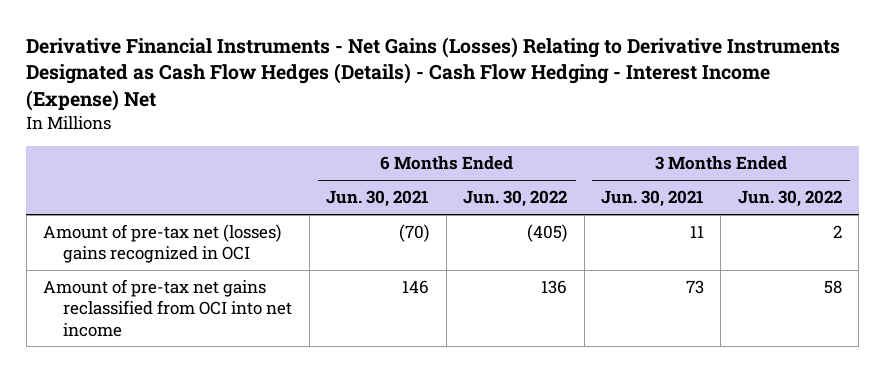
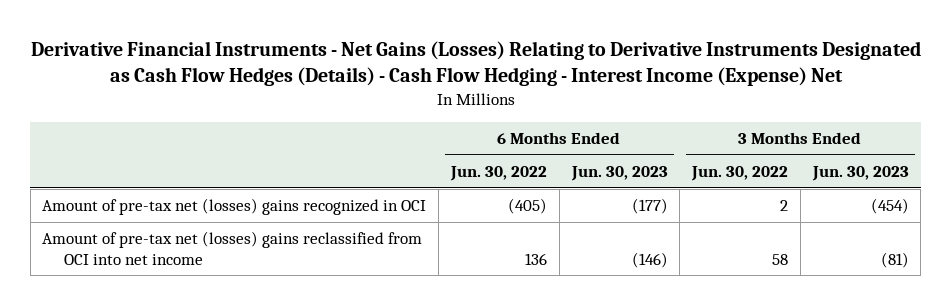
[326,190,430,208] Jun. 30, 2021 -> none
[600,190,704,208] Jun. 30, 2021 -> none
none -> [570,166,668,182] Jun. 30, 2023
none -> [811,166,909,182] Jun. 30, 2023
[43,279,293,337] Amount of pre-tax net gains reclassified from OCI into net income -> [42,231,423,265] Amount of pre-tax net (losses) gains reclassified from OCI into net income

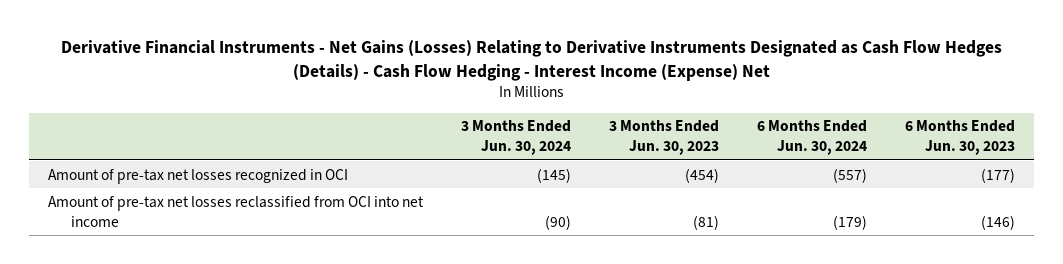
[450,166,548,182] Jun. 30, 2022 -> none
[691,166,789,182] Jun. 30, 2022 -> none
none -> [461,120,572,156] 3 Months Ended Jun. 30, 2024
none -> [756,120,867,156] 6 Months Ended Jun. 30, 2024
[42,198,427,216] Amount of pre-tax net (losses) gains recognized in OCI -> [48,168,349,184] Amount of pre-tax net losses recognized in OCI
[42,231,423,265] Amount of pre-tax net (losses) gains reclassified from OCI into net income -> [48,195,425,227] Amount of pre-tax net losses reclassified from OCI into net income

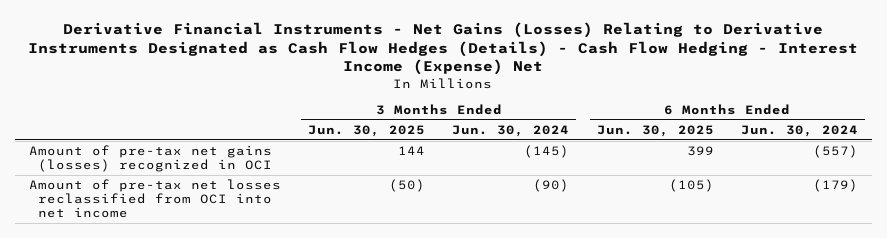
[609,120,720,156] 3 Months Ended Jun. 30, 2023 -> none
[904,120,1015,156] 6 Months Ended Jun. 30, 2023 -> none
none -> [307,124,425,137] Jun. 30, 2025
none -> [596,124,714,137] Jun. 30, 2025
[48,168,349,184] Amount of pre-tax net losses recognized in OCI -> [28,145,273,173] Amount of pre-tax net gains (losses) recognized in OCI

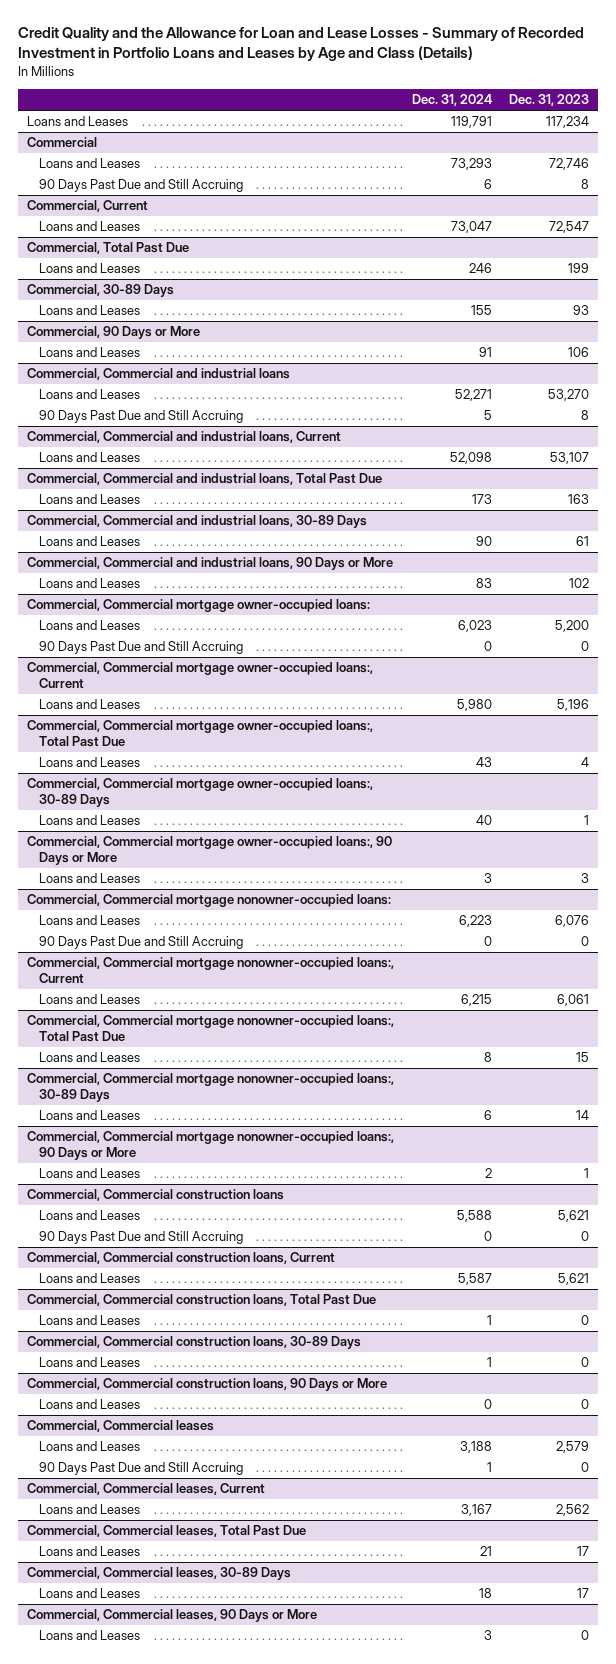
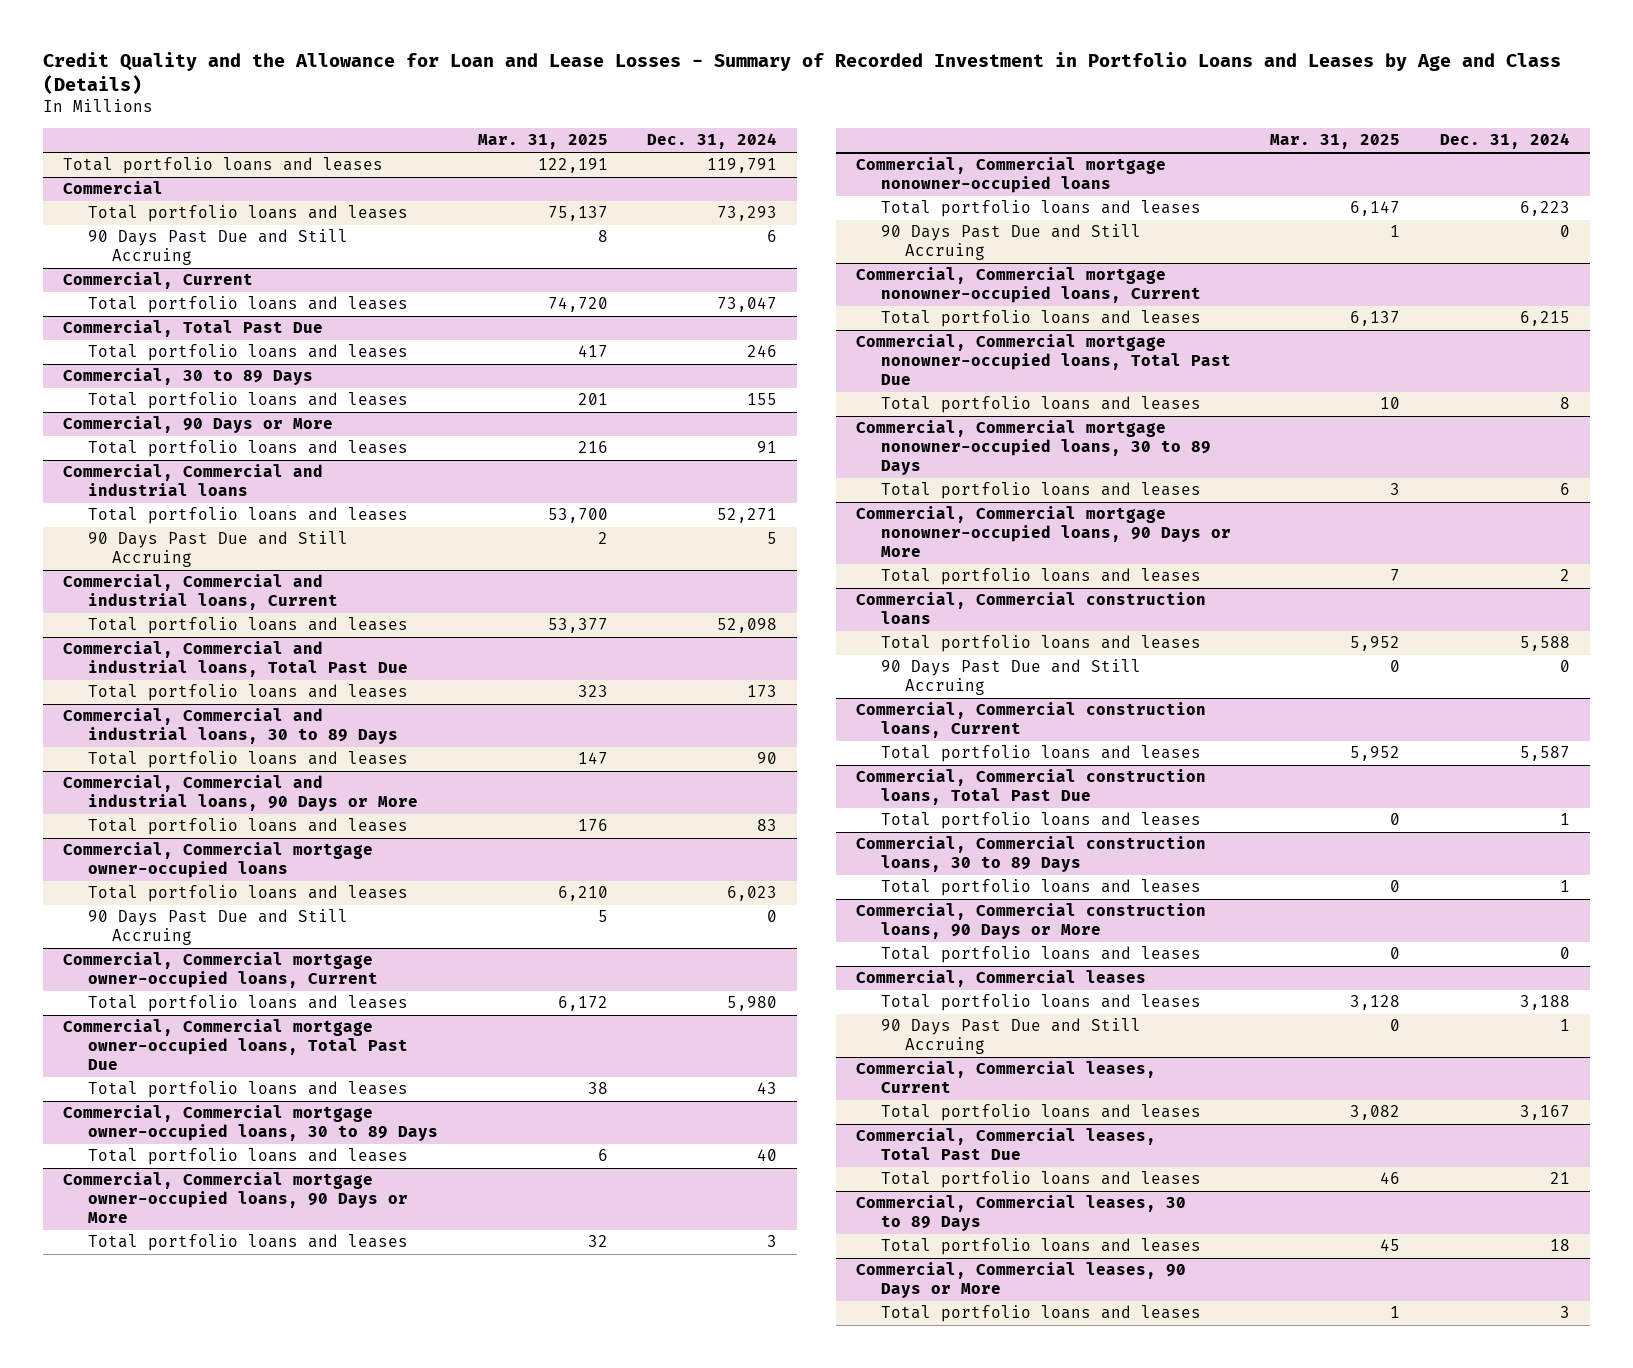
[509,94,590,107] Dec. 31, 2023 -> none
none -> [477,134,608,150] Mar. 31, 2025
[26,116,128,127] Loans and Leases -> [63,157,384,175] Total portfolio loans and leases
[39,158,141,169] Loans and Leases -> [87,205,408,223] Total portfolio loans and leases
[39,221,141,232] Loans and Leases -> [87,296,408,314] Total portfolio loans and leases
[39,263,141,274] Loans and Leases -> [87,344,408,362] Total portfolio loans and leases
[26,284,174,298] Commercial, 30-89 Days -> [63,368,314,386] Commercial, 30 to 89 Days
[39,305,141,316] Loans and Leases -> [87,392,408,410] Total portfolio loans and leases
[39,347,141,358] Loans and Leases -> [87,440,408,458] Total portfolio loans and leases
[39,389,141,400] Loans and Leases -> [87,507,408,525] Total portfolio loans and leases
[39,452,141,463] Loans and Leases -> [87,617,408,635] Total portfolio loans and leases
[39,494,141,505] Loans and Leases -> [87,684,408,702] Total portfolio loans and leases
[26,515,367,529] Commercial, Commercial and industrial loans, 30-89 Days -> [63,708,398,745] Commercial, Commercial and industrial loans, 30 to 89 Days
[39,536,141,547] Loans and Leases -> [87,751,408,769] Total portfolio loans and leases
[39,578,141,589] Loans and Leases -> [87,818,408,836] Total portfolio loans and leases
[26,599,370,613] Commercial, Commercial mortgage owner-occupied loans: -> [63,842,374,879] Commercial, Commercial mortgage owner-occupied loans
[39,620,141,631] Loans and Leases -> [87,885,408,903] Total portfolio loans and leases
[26,662,373,689] Commercial, Commercial mortgage owner-occupied loans:, Current -> [63,952,378,989] Commercial, Commercial mortgage owner-occupied loans, Current
[39,699,141,710] Loans and Leases -> [87,995,408,1013] Total portfolio loans and leases
[26,720,373,748] Commercial, Commercial mortgage owner-occupied loans:, Total Past Due -> [63,1019,408,1071] Commercial, Commercial mortgage owner-occupied loans, Total Past Due
[39,757,141,768] Loans and Leases -> [87,1081,408,1099] Total portfolio loans and leases
[26,778,373,808] Commercial, Commercial mortgage owner-occupied loans:, 30-89 Days -> [63,1105,438,1142] Commercial, Commercial mortgage owner-occupied loans, 30 to 89 Days
[39,815,141,826] Loans and Leases -> [87,1148,408,1166] Total portfolio loans and leases
[26,836,392,866] Commercial, Commercial mortgage owner-occupied loans:, 90 Days or More -> [63,1172,408,1224] Commercial, Commercial mortgage owner-occupied loans, 90 Days or More
[39,873,141,884] Loans and Leases -> [87,1234,408,1252] Total portfolio loans and leases
[26,894,391,908] Commercial, Commercial mortgage nonowner-occupied loans: -> [855,157,1166,194] Commercial, Commercial mortgage nonowner-occupied loans
[39,915,141,926] Loans and Leases -> [880,200,1201,218] Total portfolio loans and leases
[26,957,394,984] Commercial, Commercial mortgage nonowner-occupied loans:, Current -> [855,267,1201,304] Commercial, Commercial mortgage nonowner-occupied loans, Current
[39,994,141,1005] Loans and Leases -> [880,310,1201,328] Total portfolio loans and leases
[26,1015,394,1043] Commercial, Commercial mortgage nonowner-occupied loans:, Total Past Due -> [855,334,1231,386] Commercial, Commercial mortgage nonowner-occupied loans, Total Past Due
[39,1052,141,1063] Loans and Leases -> [880,396,1201,414] Total portfolio loans and leases
[26,1073,394,1103] Commercial, Commercial mortgage nonowner-occupied loans:, 30-89 Days -> [855,420,1211,476] Commercial, Commercial mortgage nonowner-occupied loans, 30 to 89 Days
[39,1110,141,1121] Loans and Leases -> [880,482,1201,500] Total portfolio loans and leases
[26,1131,394,1161] Commercial, Commercial mortgage nonowner-occupied loans:, 90 Days or More -> [855,506,1231,558] Commercial, Commercial mortgage nonowner-occupied loans, 90 Days or More
[39,1168,141,1179] Loans and Leases -> [880,568,1201,586] Total portfolio loans and leases
[39,1210,141,1221] Loans and Leases -> [880,635,1201,653] Total portfolio loans and leases
[39,1273,141,1284] Loans and Leases -> [880,745,1201,763] Total portfolio loans and leases
[39,1315,141,1326] Loans and Leases -> [880,812,1201,830] Total portfolio loans and leases
[26,1336,361,1350] Commercial, Commercial construction loans, 30-89 Days -> [855,836,1206,873] Commercial, Commercial construction loans, 30 to 89 Days
[39,1357,141,1368] Loans and Leases -> [880,879,1201,897] Total portfolio loans and leases
[39,1399,141,1410] Loans and Leases -> [880,946,1201,964] Total portfolio loans and leases
[39,1441,141,1452] Loans and Leases -> [880,994,1201,1012] Total portfolio loans and leases
[39,1504,141,1515] Loans and Leases -> [880,1104,1201,1122] Total portfolio loans and leases
[39,1546,141,1557] Loans and Leases -> [880,1171,1201,1189] Total portfolio loans and leases
[26,1567,291,1581] Commercial, Commercial leases, 30-89 Days -> [855,1195,1186,1232] Commercial, Commercial leases, 30 to 89 Days
[39,1588,141,1599] Loans and Leases -> [880,1238,1201,1256] Total portfolio loans and leases
[39,1630,141,1641] Loans and Leases -> [880,1305,1201,1323] Total portfolio loans and leases

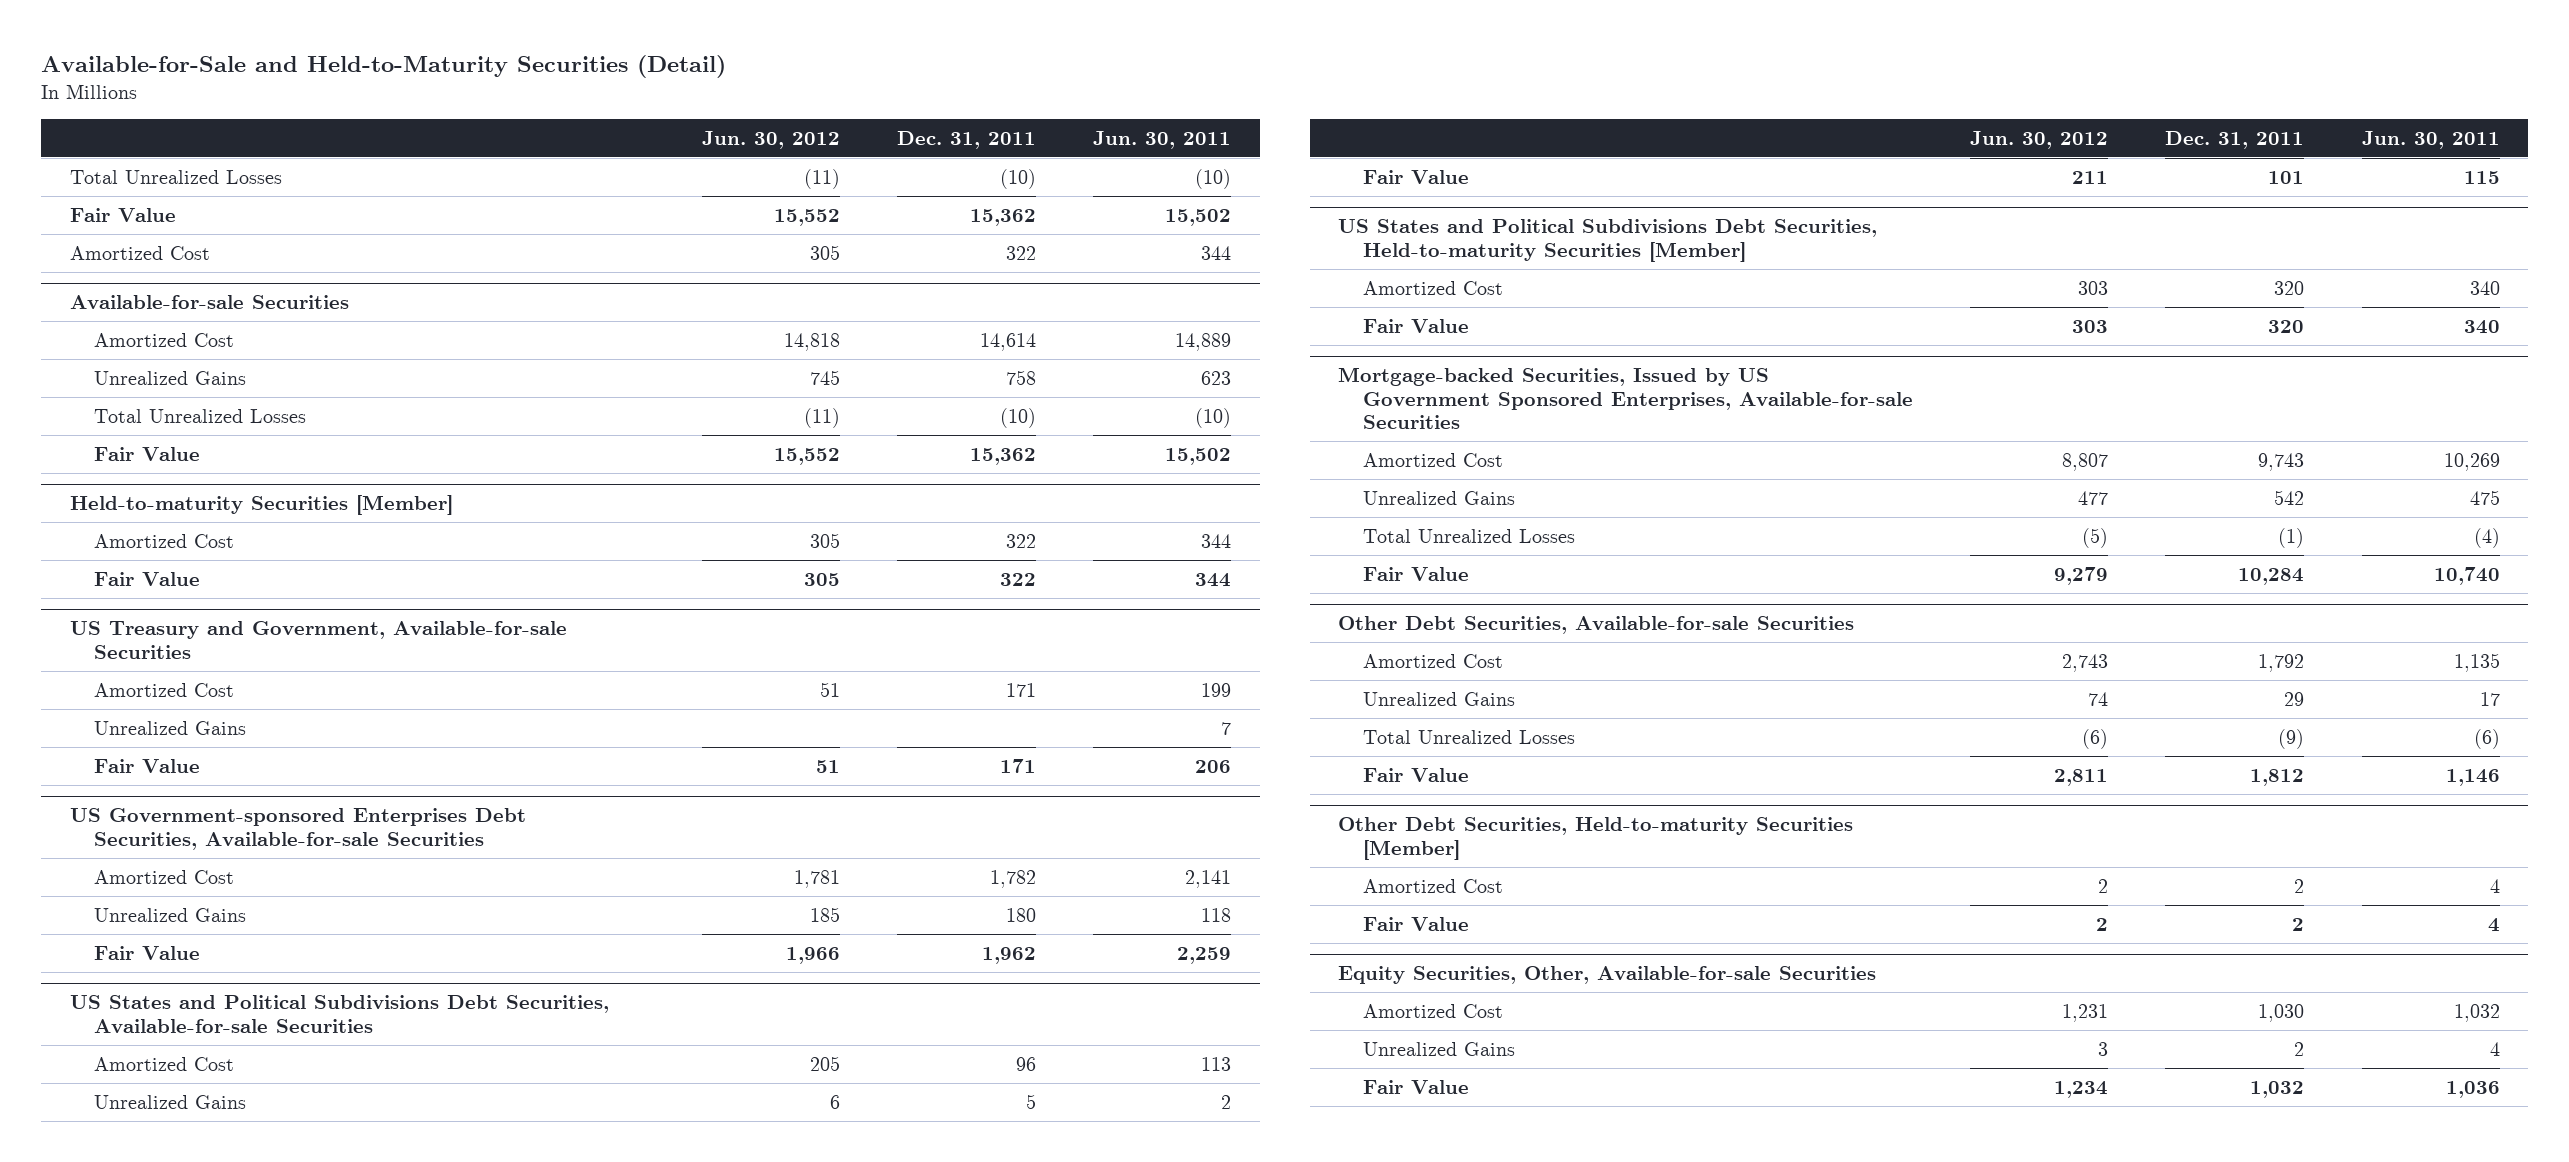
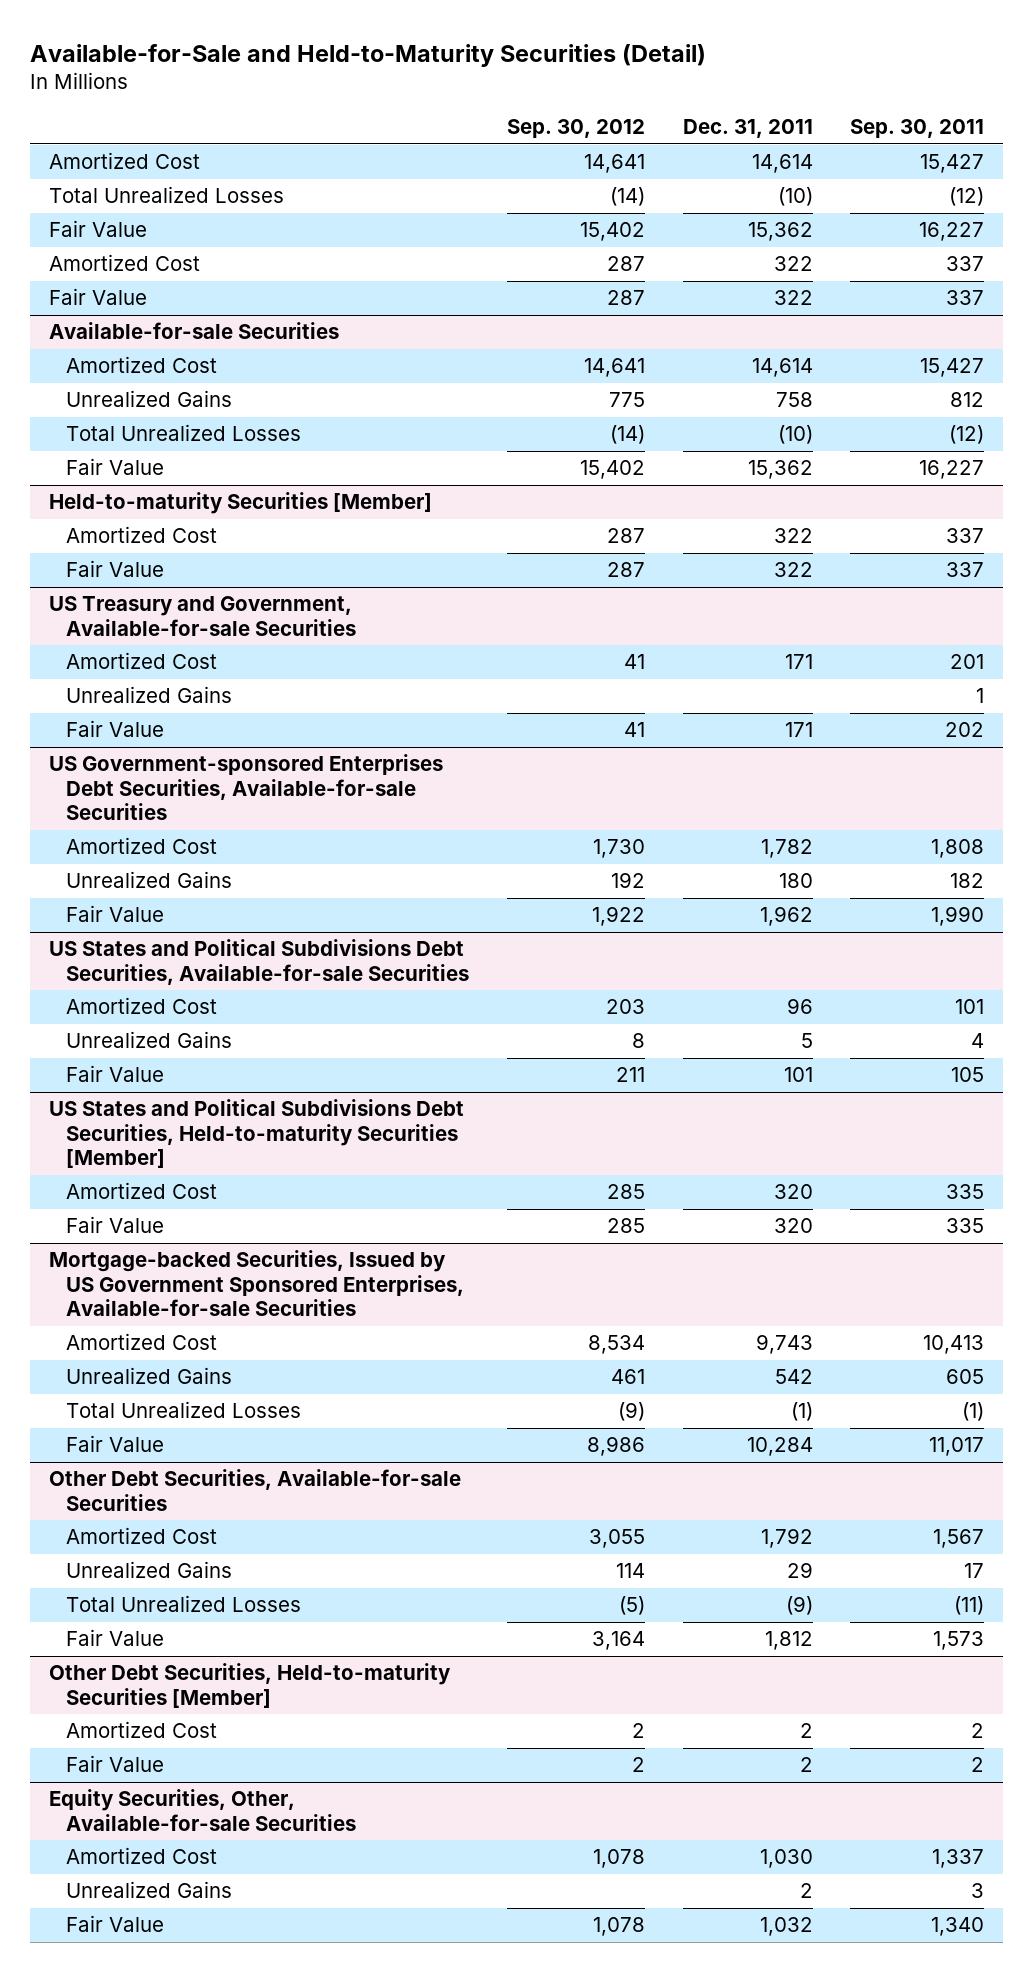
[701,130,840,149] Jun. 30, 2012 -> none
[1092,130,1231,149] Jun. 30, 2011 -> none
none -> [507,119,646,139] Sep. 30, 2012
none -> [850,119,985,139] Sep. 30, 2011
none -> [49,152,201,170] Amortized Cost
none -> [49,288,148,306] Fair Value

